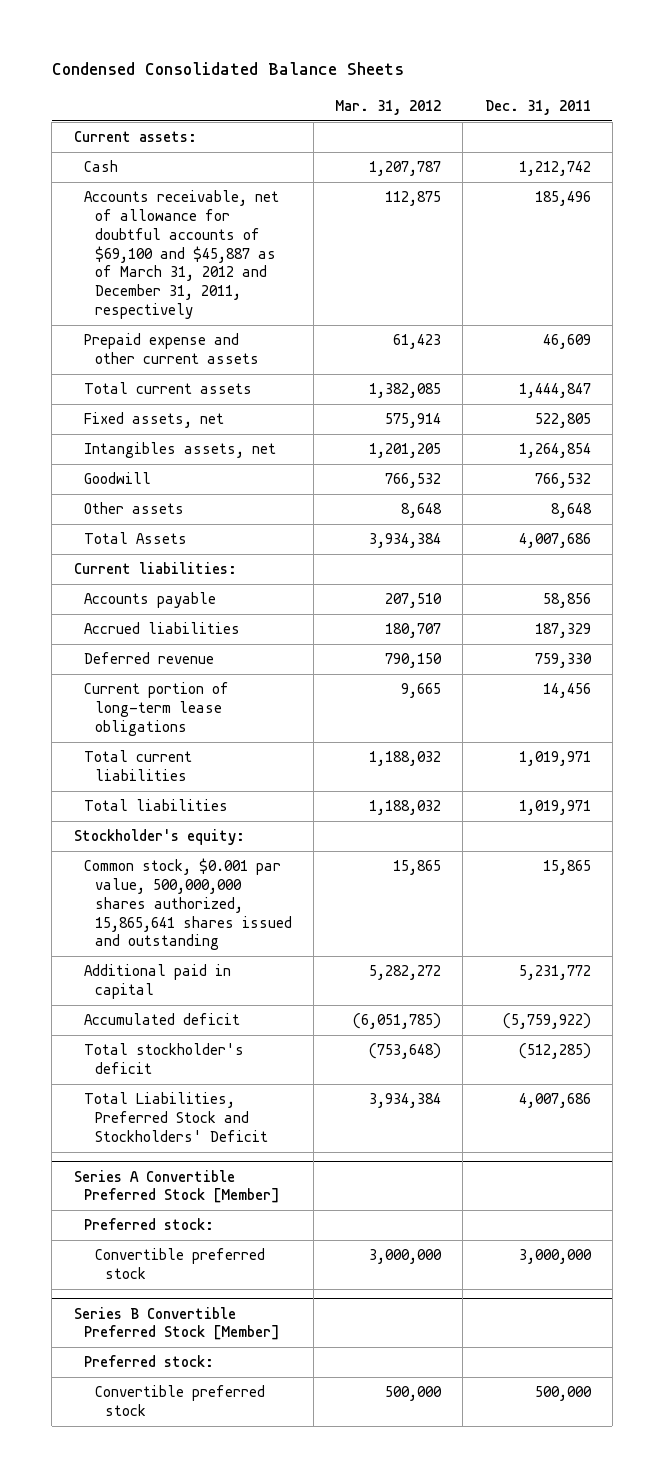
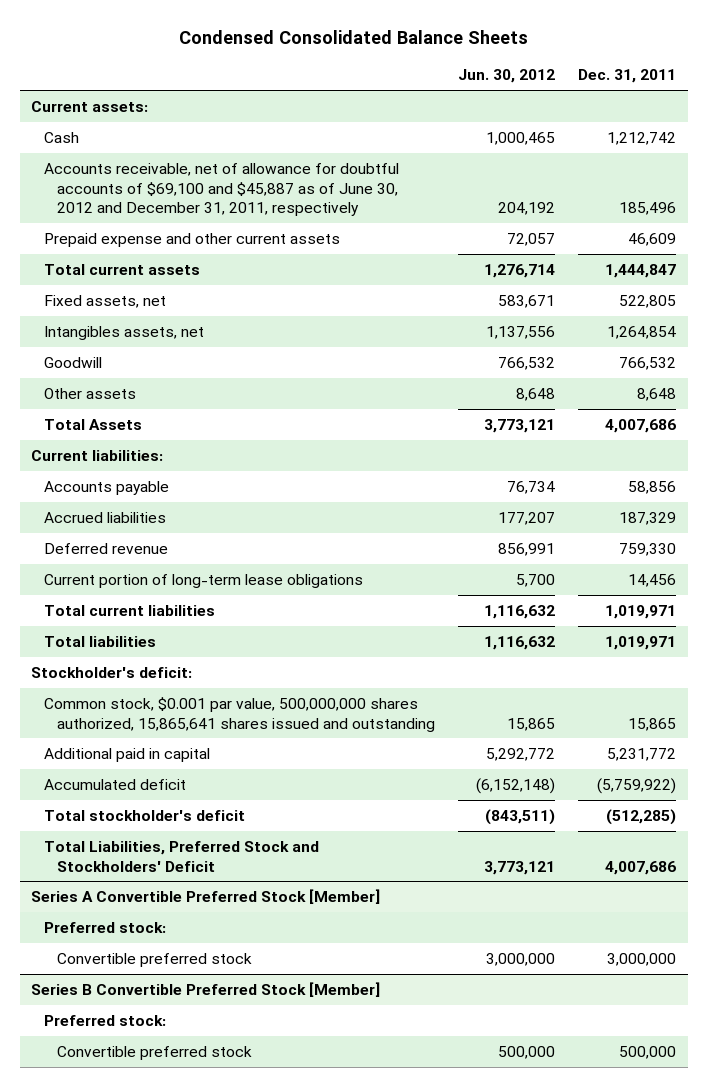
[335,99,442,115] Mar. 31, 2012 -> none
none -> [458,69,556,84] Jun. 30, 2012
[84,190,280,320] Accounts receivable, net of allowance for doubtful accounts of $69,100 and $45,887 as of March 31, 2012 and December 31, 2011, respectively -> [44,162,400,217] Accounts receivable, net of allowance for doubtful accounts of $69,100 and $45,887 as of June 30, 2012 and December 31, 2011, respectively
[73,829,245,846] Stockholder's equity: -> [31,666,193,678] Stockholder's deficit:

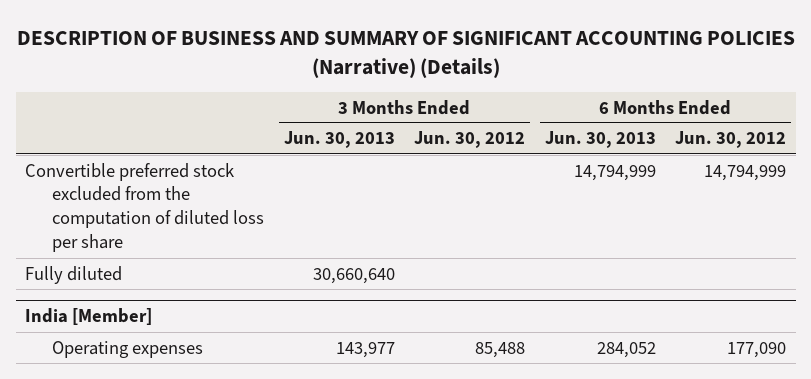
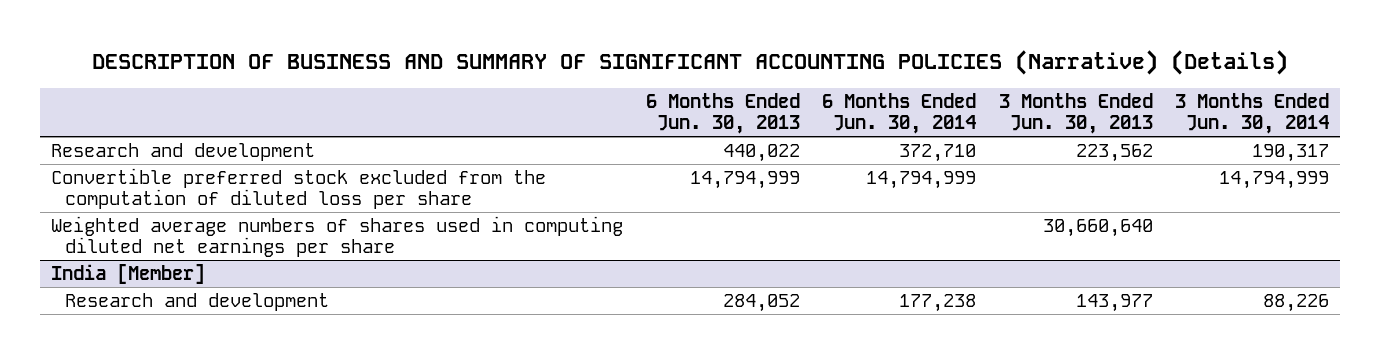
[414,131,526,149] Jun. 30, 2012 -> none
[674,131,786,149] Jun. 30, 2012 -> none
none -> [822,92,977,135] 6 Months Ended Jun. 30, 2014
none -> [1174,92,1329,135] 3 Months Ended Jun. 30, 2014
none -> [51,142,316,161] Research and development
[25,265,123,284] Fully diluted -> [51,215,624,258] Weighted average numbers of shares used in computing diluted net earnings per share
[52,340,204,358] Operating expenses -> [64,292,329,311] Research and development

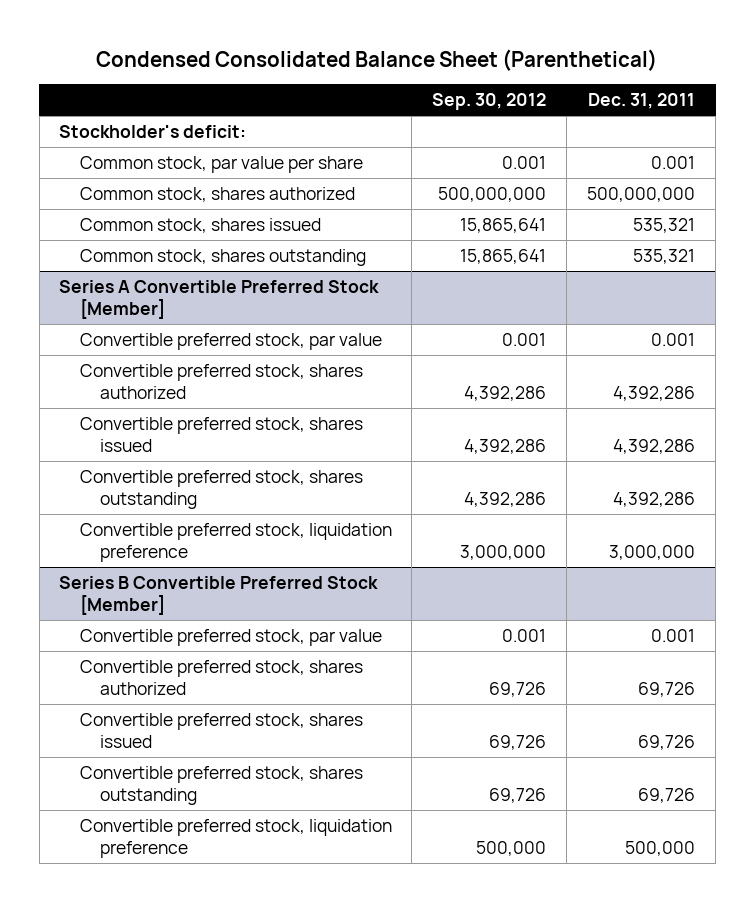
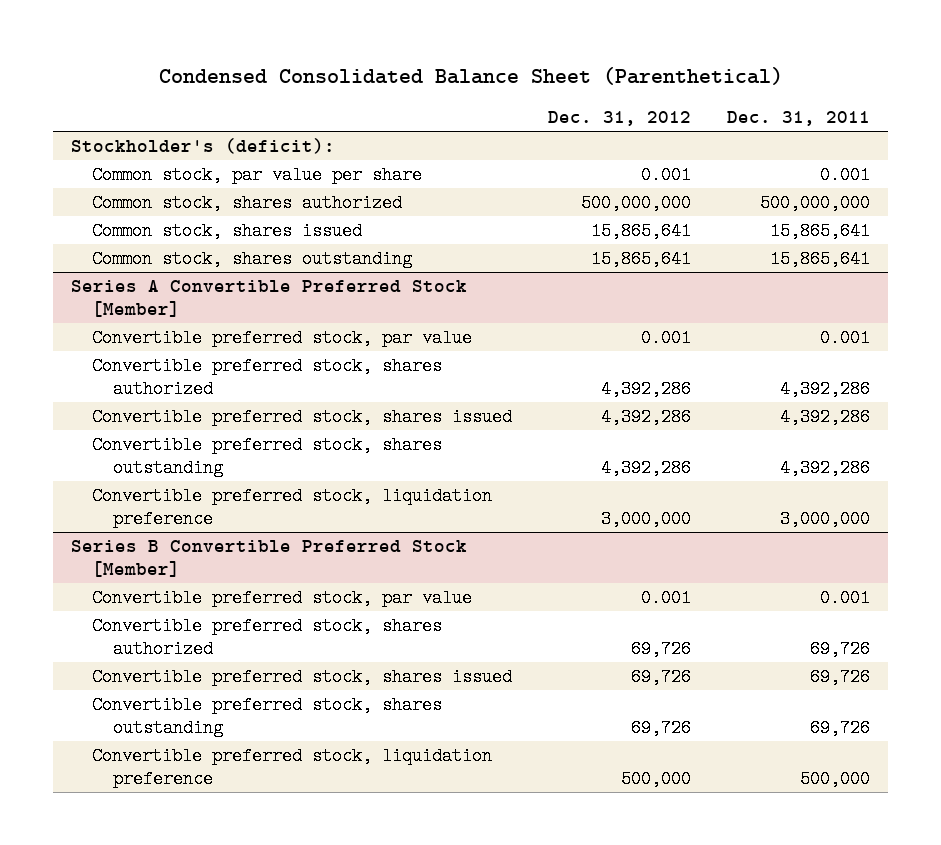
[432,93,547,111] Sep. 30, 2012 -> none
none -> [547,110,691,126] Dec. 31, 2012
[59,124,247,138] Stockholder's deficit: -> [71,138,336,155] Stockholder's (deficit):
[633,217,696,233] 535,321 -> [769,222,870,241] 15,865,641
[633,248,696,264] 535,321 -> [769,250,870,269] 15,865,641

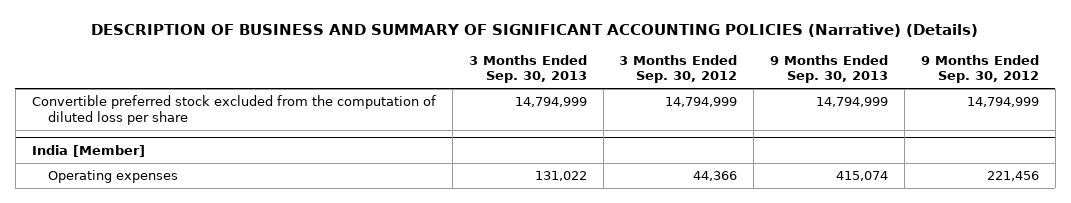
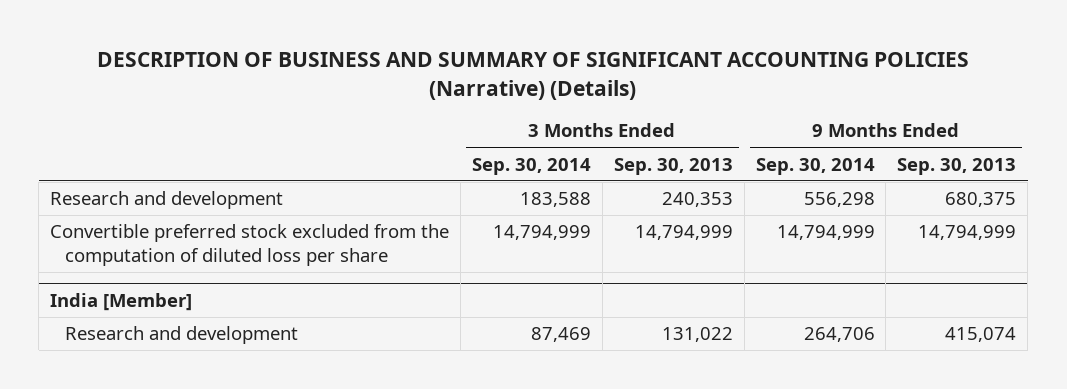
[619,54,738,84] 3 Months Ended Sep. 30, 2012 -> none
[920,54,1039,84] 9 Months Ended Sep. 30, 2012 -> none
none -> [472,157,592,175] Sep. 30, 2014
none -> [755,157,875,175] Sep. 30, 2014
none -> [50,191,284,210] Research and development
[47,170,178,184] Operating expenses -> [65,326,299,345] Research and development

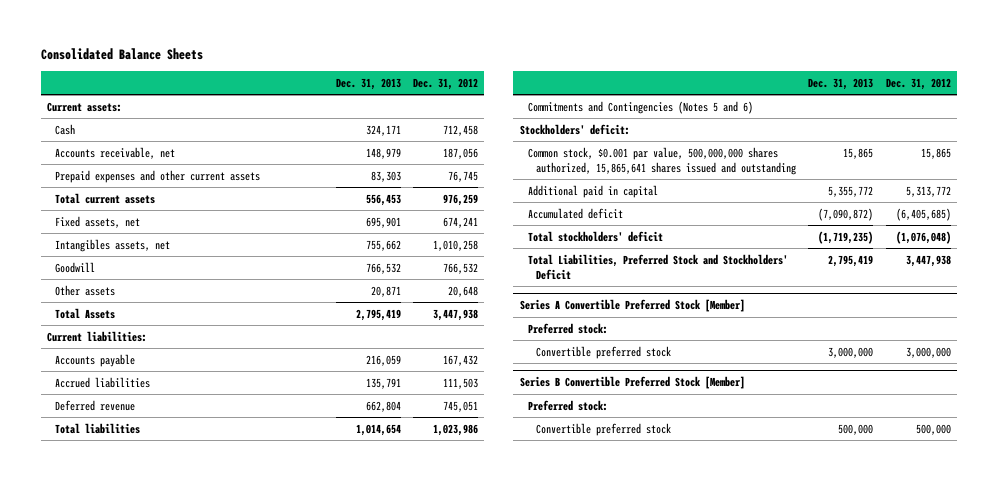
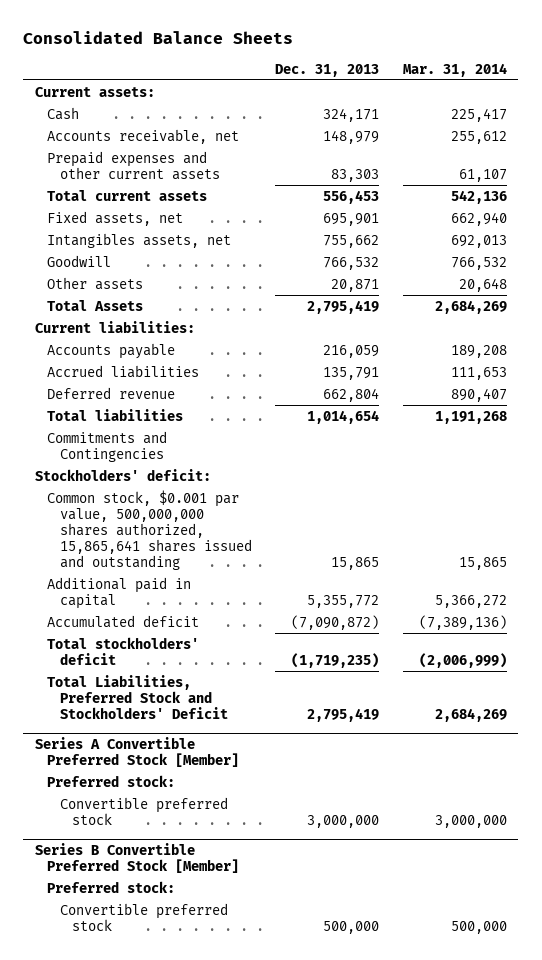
[413,77,479,90] Dec. 31, 2012 -> none
none -> [402,62,507,77] Mar. 31, 2014
[527,100,753,114] Commitments and Contingencies (Notes 5 and 6) -> [47,430,168,462] Commitments and Contingencies

